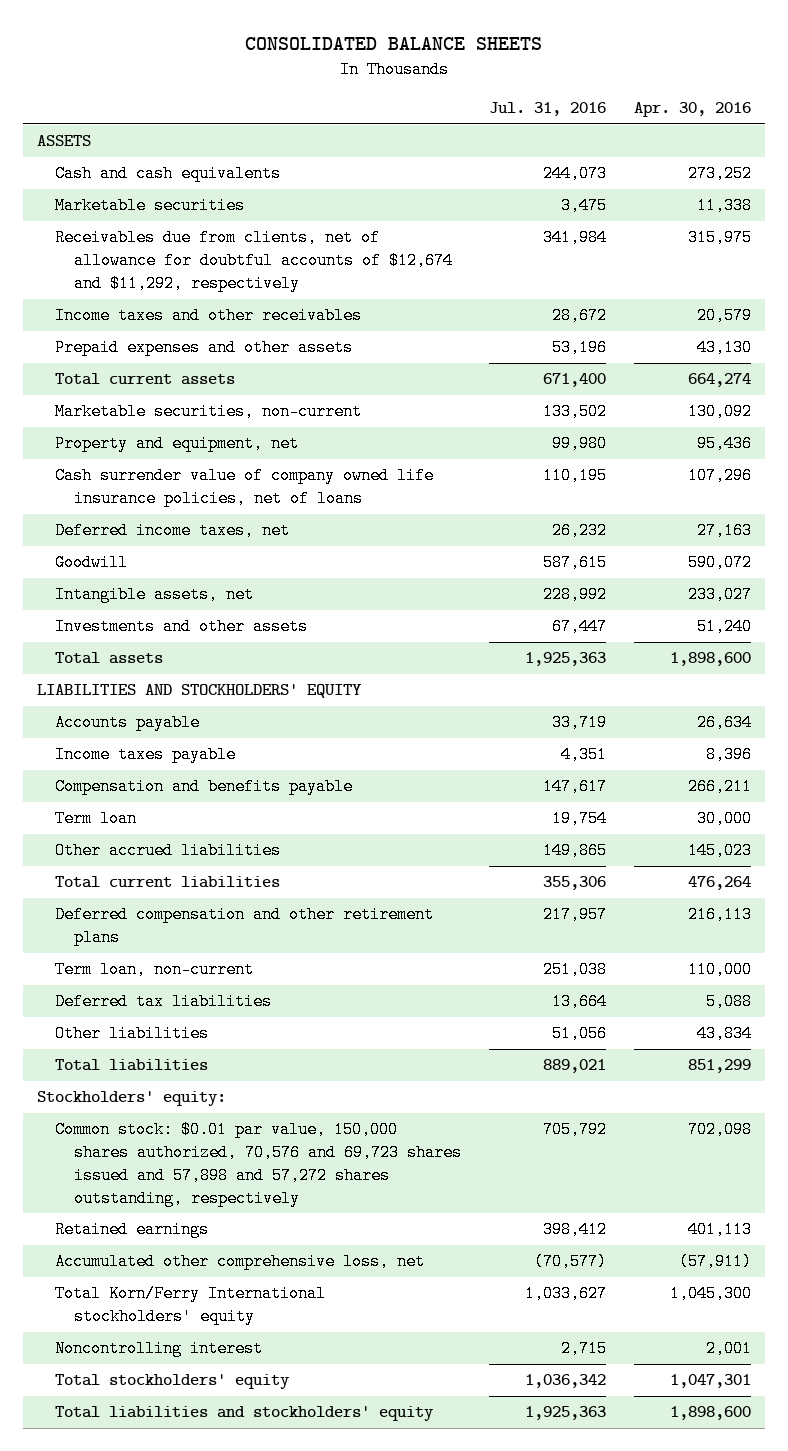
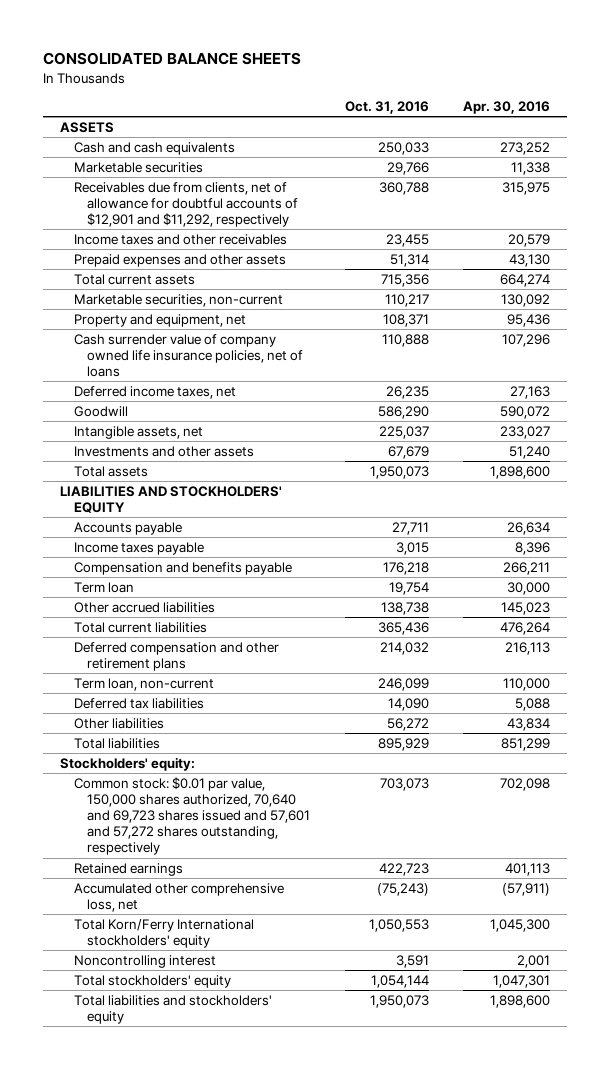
[488,102,606,117] Jul. 31, 2016 -> none
none -> [344,100,429,114] Oct. 31, 2016
[55,229,453,293] Receivables due from clients, net of allowance for doubtful accounts of $12,674 and $11,292, respectively -> [73,181,299,228] Receivables due from clients, net of allowance for doubtful accounts of $12,901 and $11,292, respectively
[55,1121,462,1207] Common stock: $0.01 par value, 150,000 shares authorized, 70,576 and 69,723 shares issued and 57,898 and 57,272 shares outstanding, respectively -> [73,776,311,856] Common stock: $0.01 par value, 150,000 shares authorized, 70,640 and 69,723 shares issued and 57,601 and 57,272 shares outstanding, respectively

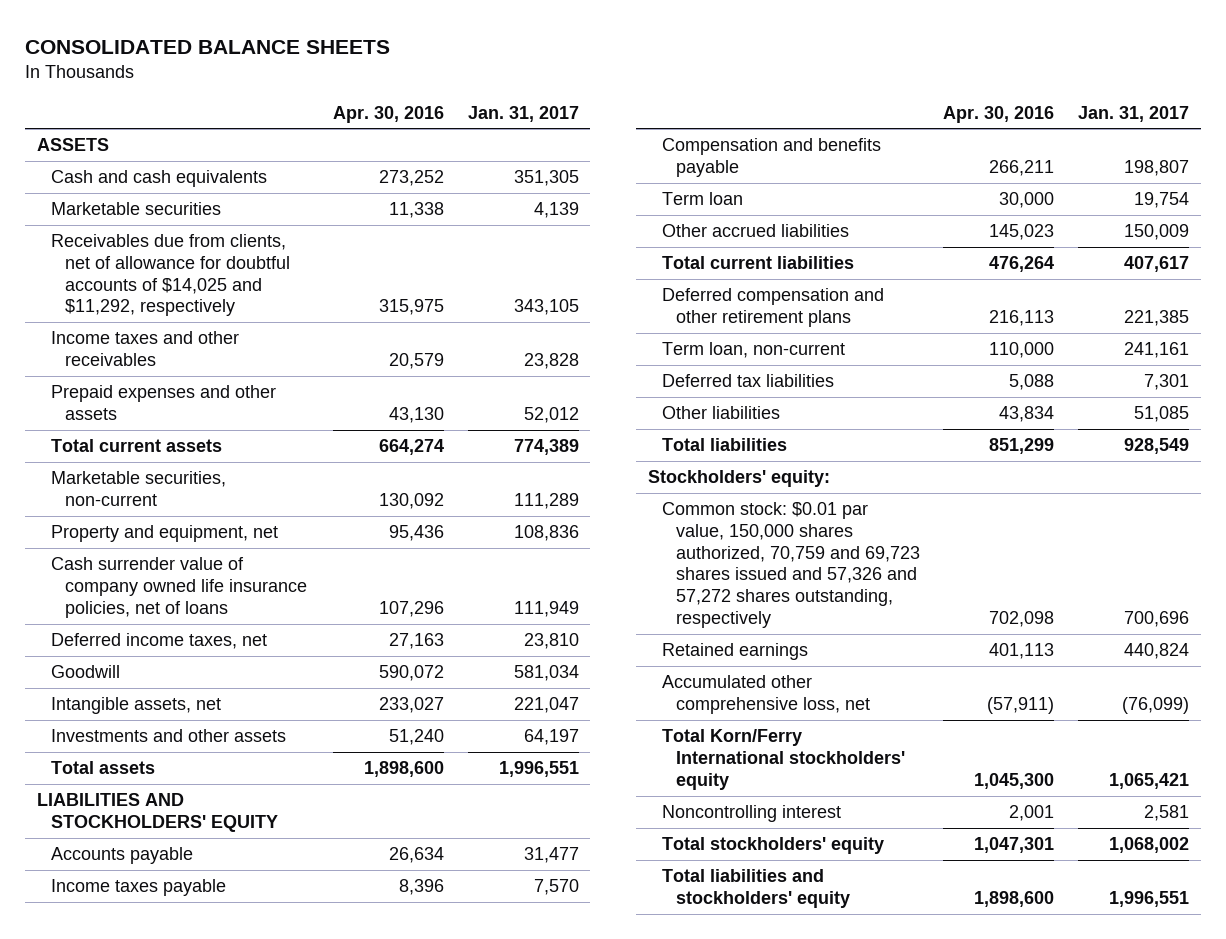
[344,100,429,114] Oct. 31, 2016 -> none
none -> [467,105,579,122] Jan. 31, 2017
[73,181,299,228] Receivables due from clients, net of allowance for doubtful accounts of $12,901 and $11,292, respectively -> [51,234,291,317] Receivables due from clients, net of allowance for doubtful accounts of $14,025 and $11,292, respectively
[73,776,311,856] Common stock: $0.01 par value, 150,000 shares authorized, 70,640 and 69,723 shares issued and 57,601 and 57,272 shares outstanding, respectively -> [661,502,920,628] Common stock: $0.01 par value, 150,000 shares authorized, 70,759 and 69,723 shares issued and 57,326 and 57,272 shares outstanding, respectively

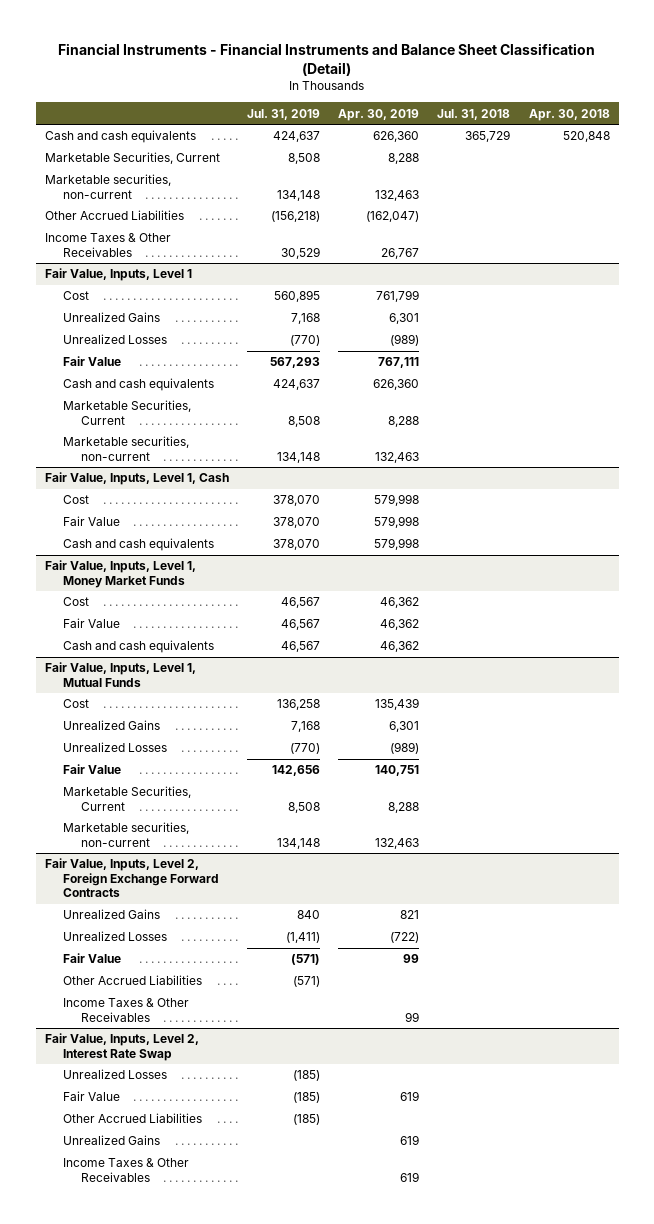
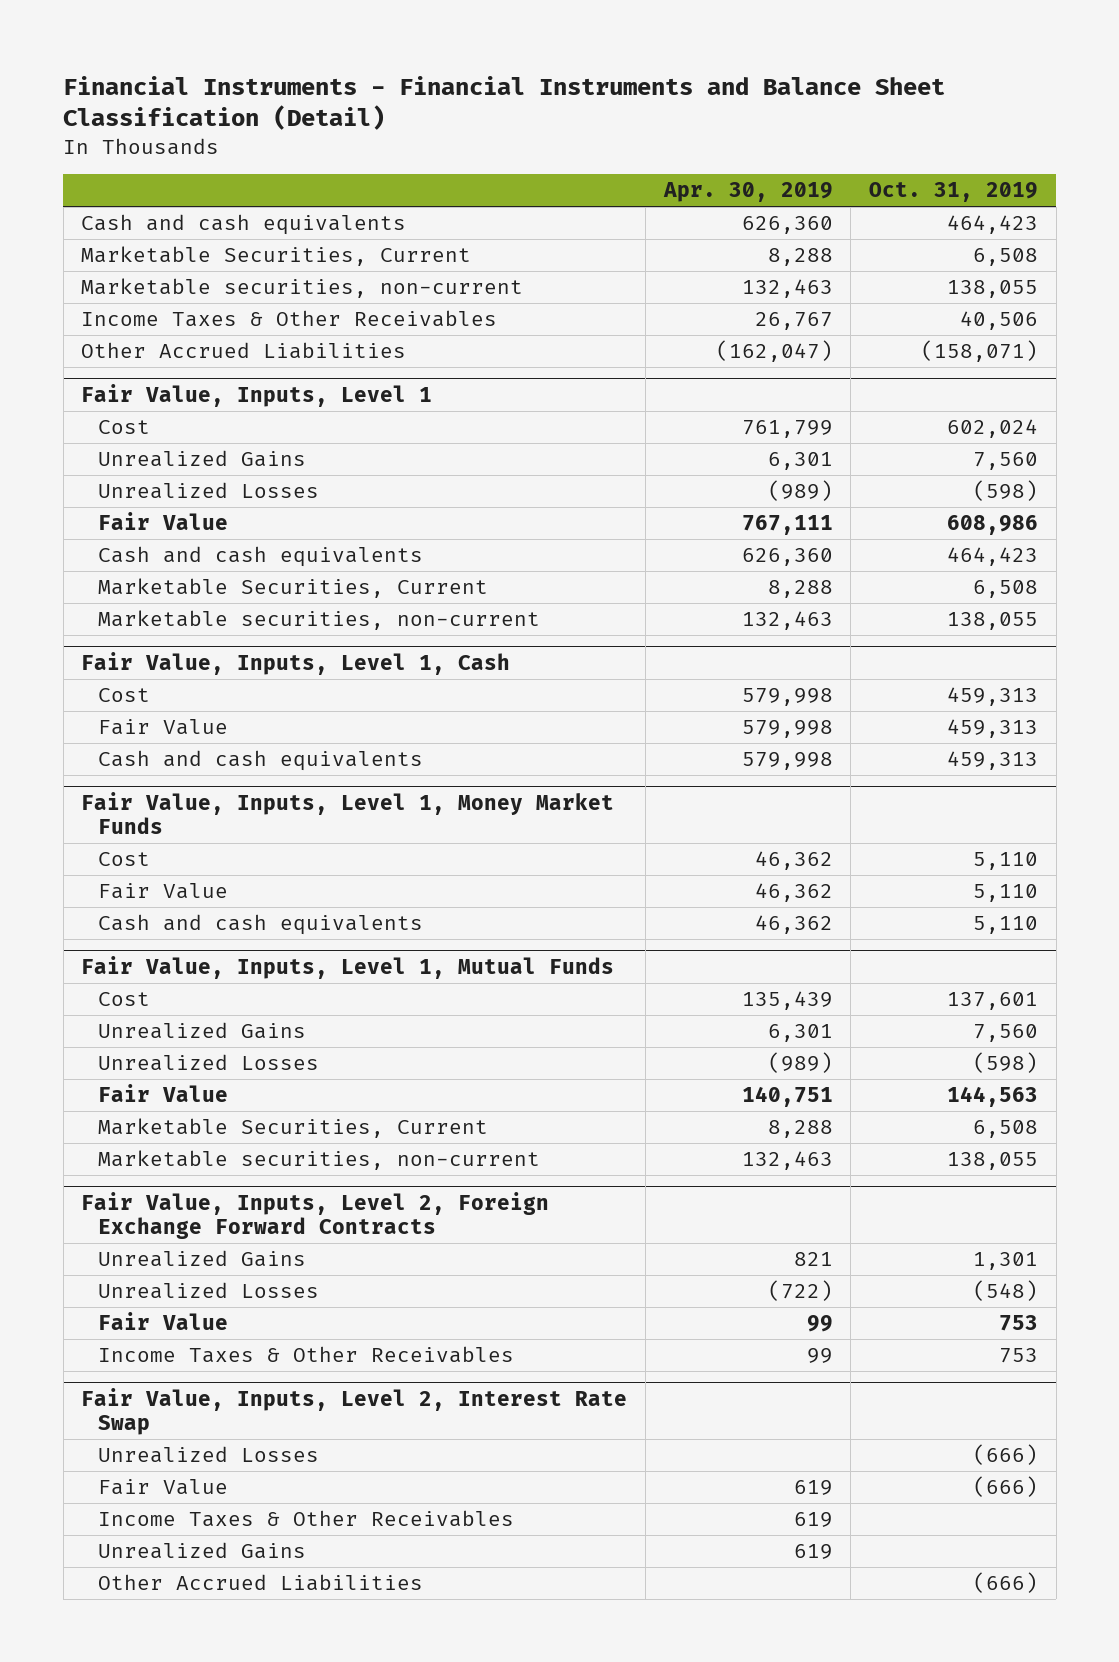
[247,108,321,120] Jul. 31, 2019 -> none
[437,108,511,120] Jul. 31, 2018 -> none
[528,108,610,121] Apr. 30, 2018 -> none
none -> [868,182,1038,203] Oct. 31, 2019
[44,210,184,221] Other Accrued Liabilities -> [81,342,407,360] Other Accrued Liabilities
[63,975,203,986] Other Accrued Liabilities -> none
[63,1135,161,1146] Unrealized Gains -> [98,1542,307,1560] Unrealized Gains
[63,1113,203,1124] Other Accrued Liabilities -> [98,1574,424,1592] Other Accrued Liabilities

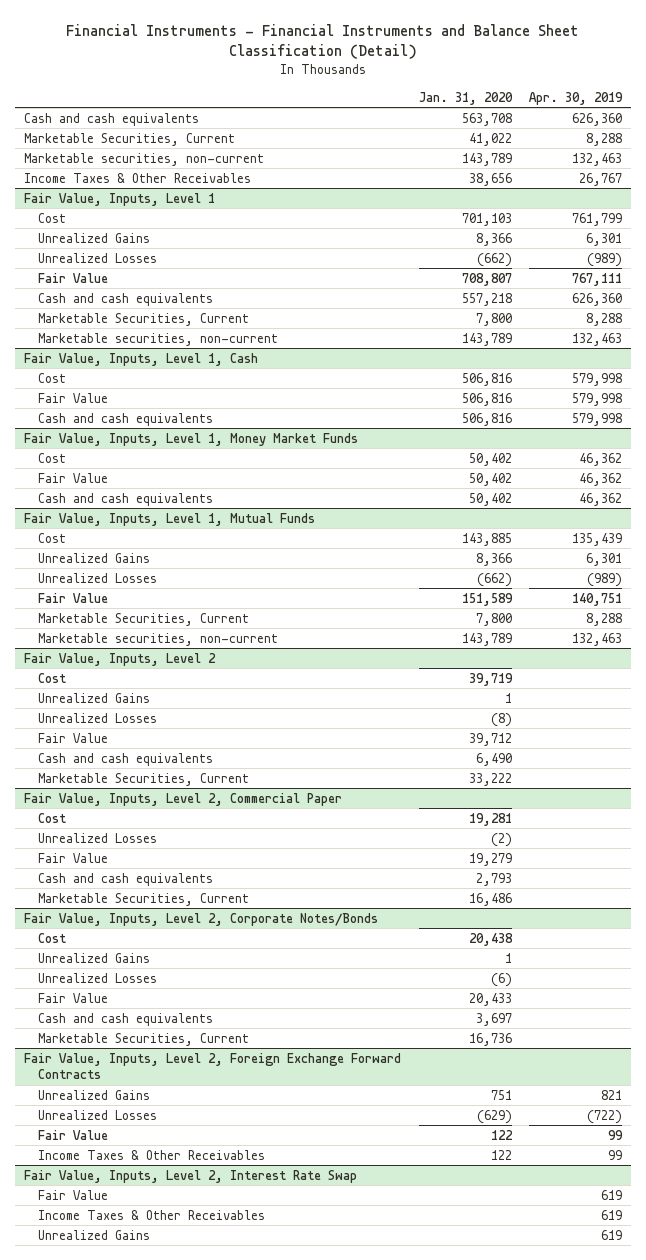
[868,182,1038,203] Oct. 31, 2019 -> none
none -> [418,91,513,105] Jan. 31, 2020
[81,342,407,360] Other Accrued Liabilities -> none
none -> [23,652,216,666] Fair Value, Inputs, Level 2
none -> [38,672,67,683] Cost
none -> [38,692,151,703] Unrealized Gains
none -> [38,712,158,723] Unrealized Losses
none -> [38,732,109,743] Fair Value
none -> [38,752,214,766] Cash and cash equivalents
none -> [38,772,250,786] Marketable Securities, Current
none -> [23,792,342,806] Fair Value, Inputs, Level 2, Commercial Paper
none -> [38,812,67,823] Cost
none -> [38,832,158,843] Unrealized Losses
none -> [38,852,109,863] Fair Value
none -> [38,872,214,886] Cash and cash equivalents
none -> [38,892,250,906] Marketable Securities, Current
none -> [23,912,378,926] Fair Value, Inputs, Level 2, Corporate Notes/Bonds
none -> [38,932,67,943] Cost
none -> [38,952,151,963] Unrealized Gains
none -> [38,972,158,983] Unrealized Losses
none -> [38,992,109,1003] Fair Value
none -> [38,1012,214,1026] Cash and cash equivalents
none -> [38,1032,250,1046] Marketable Securities, Current
[98,1446,320,1464] Unrealized Losses -> none
[98,1574,424,1592] Other Accrued Liabilities -> none

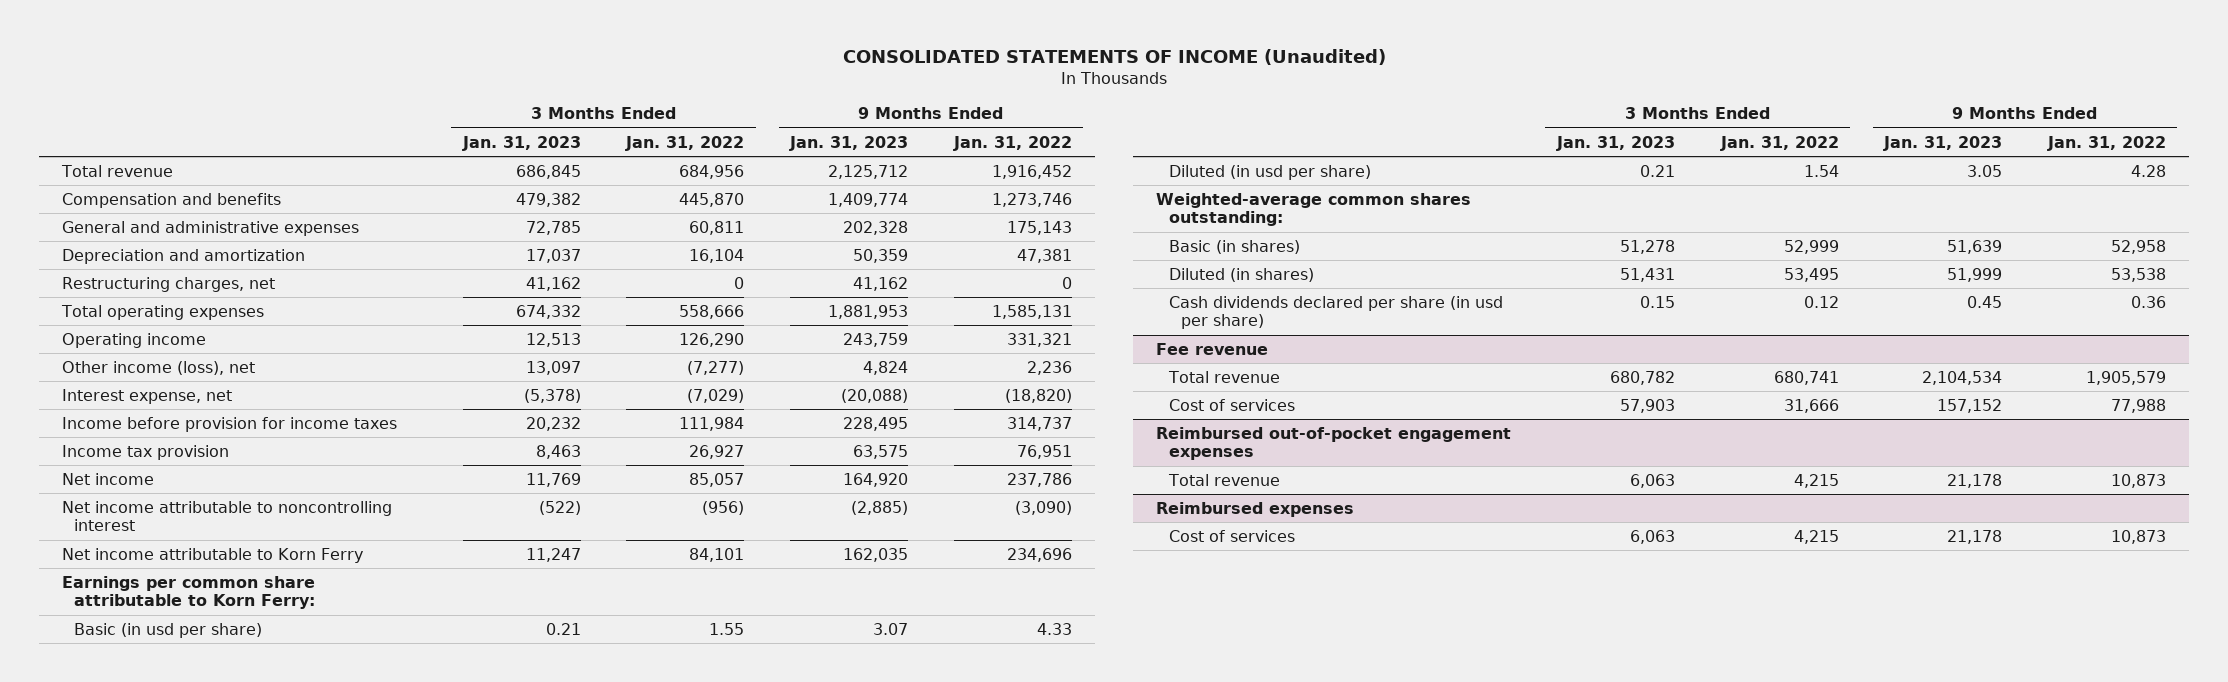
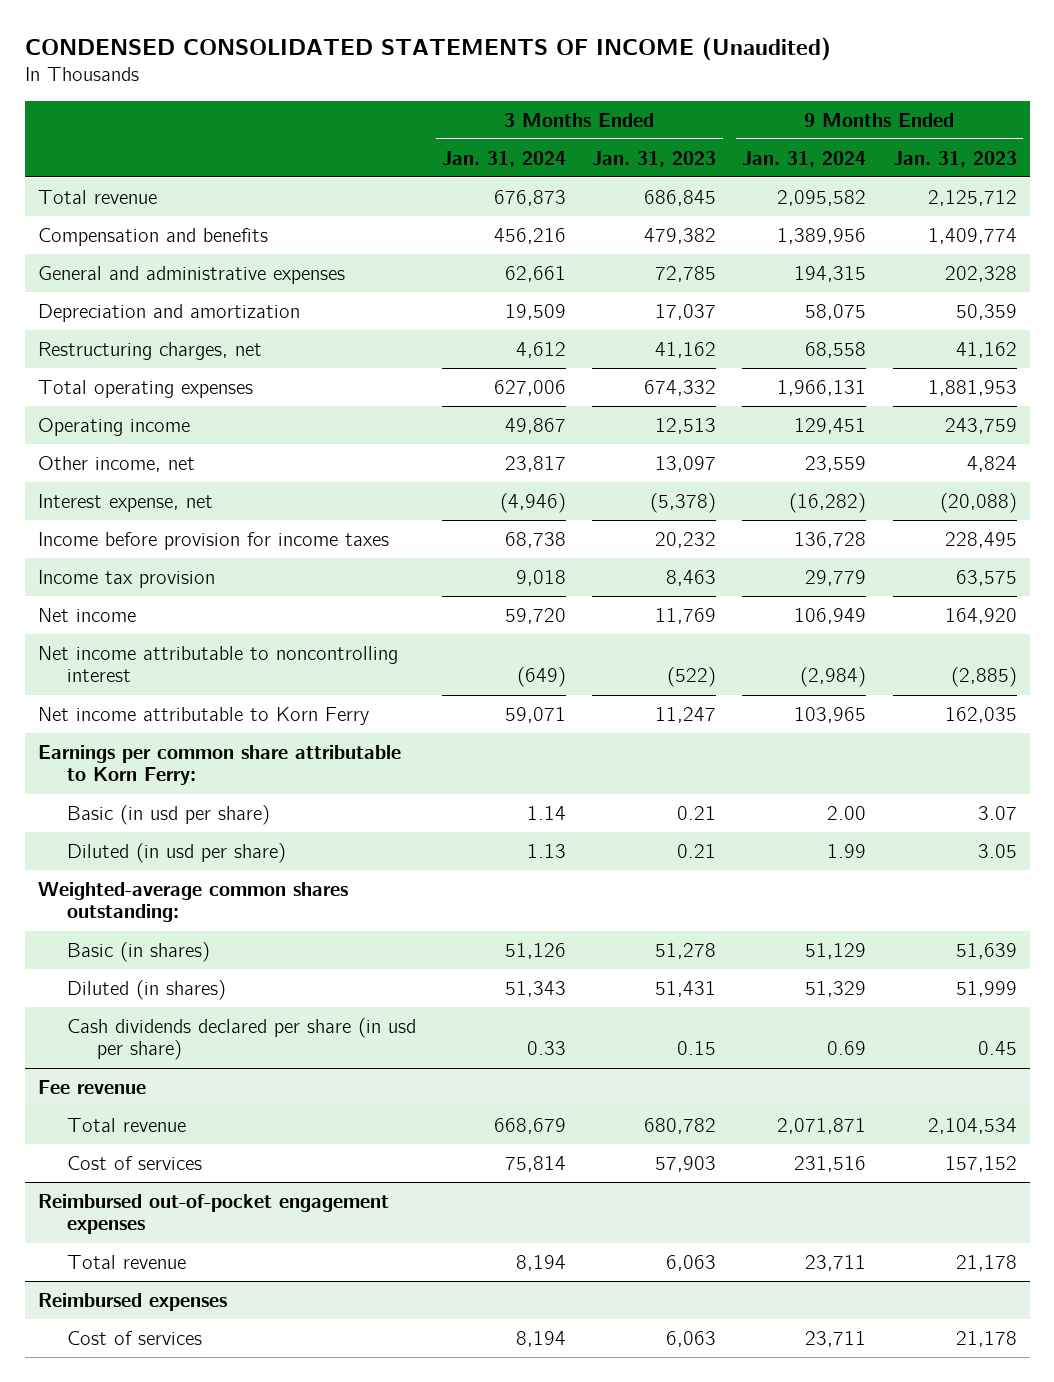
[843,49,1387,66] CONSOLIDATED STATEMENTS OF INCOME (Unaudited) -> [24,36,831,61] CONDENSED CONSOLIDATED STATEMENTS OF INCOME (Unaudited)
[625,135,745,151] Jan. 31, 2022 -> none
[952,135,1072,151] Jan. 31, 2022 -> none
none -> [442,150,567,167] Jan. 31, 2024
none -> [742,150,867,167] Jan. 31, 2024
[62,360,256,375] Other income (loss), net -> [37,455,195,472] Other income, net

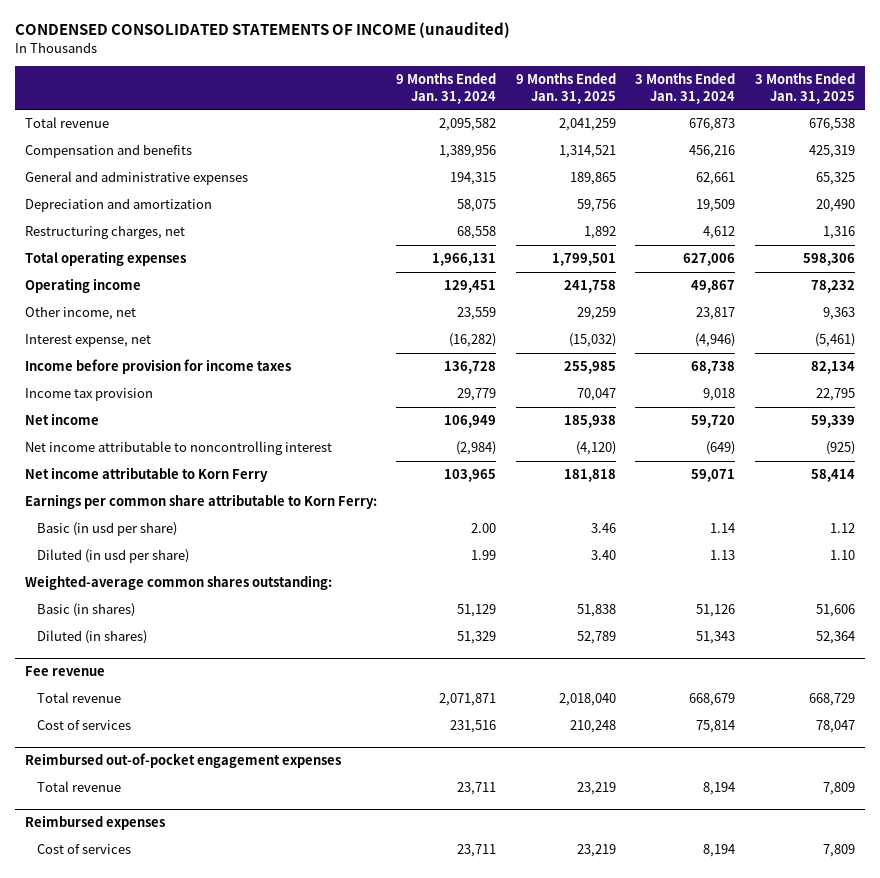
[24,36,831,61] CONDENSED CONSOLIDATED STATEMENTS OF INCOME (Unaudited) -> [14,22,510,39] CONDENSED CONSOLIDATED STATEMENTS OF INCOME (unaudited)
[592,150,717,167] Jan. 31, 2023 -> none
[892,150,1017,167] Jan. 31, 2023 -> none
none -> [515,73,616,104] 9 Months Ended Jan. 31, 2025
none -> [754,73,855,104] 3 Months Ended Jan. 31, 2025
[67,1017,417,1061] Cash dividends declared per share (in usd per share) -> none

